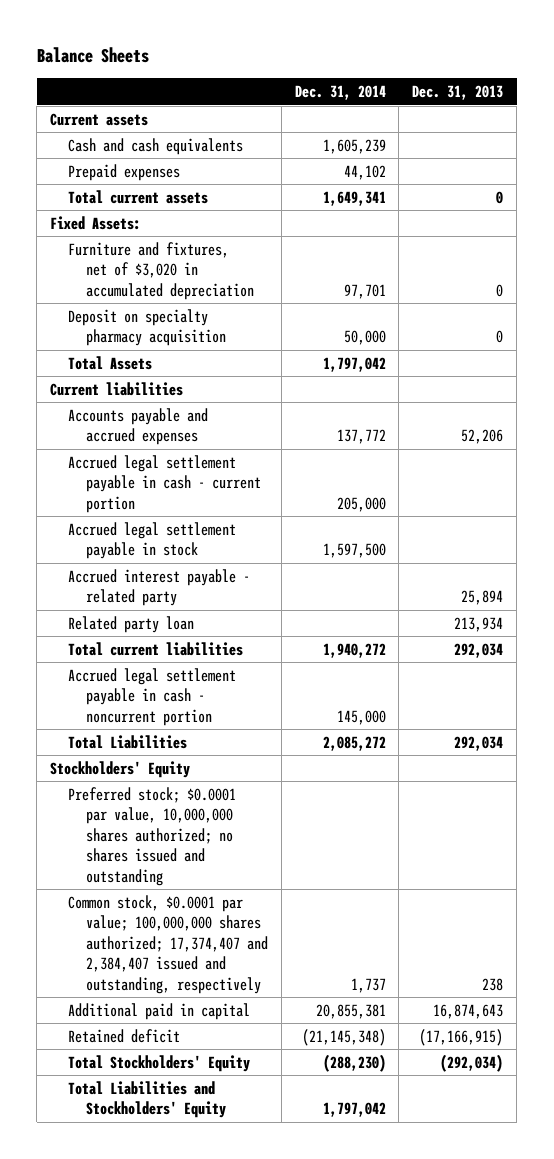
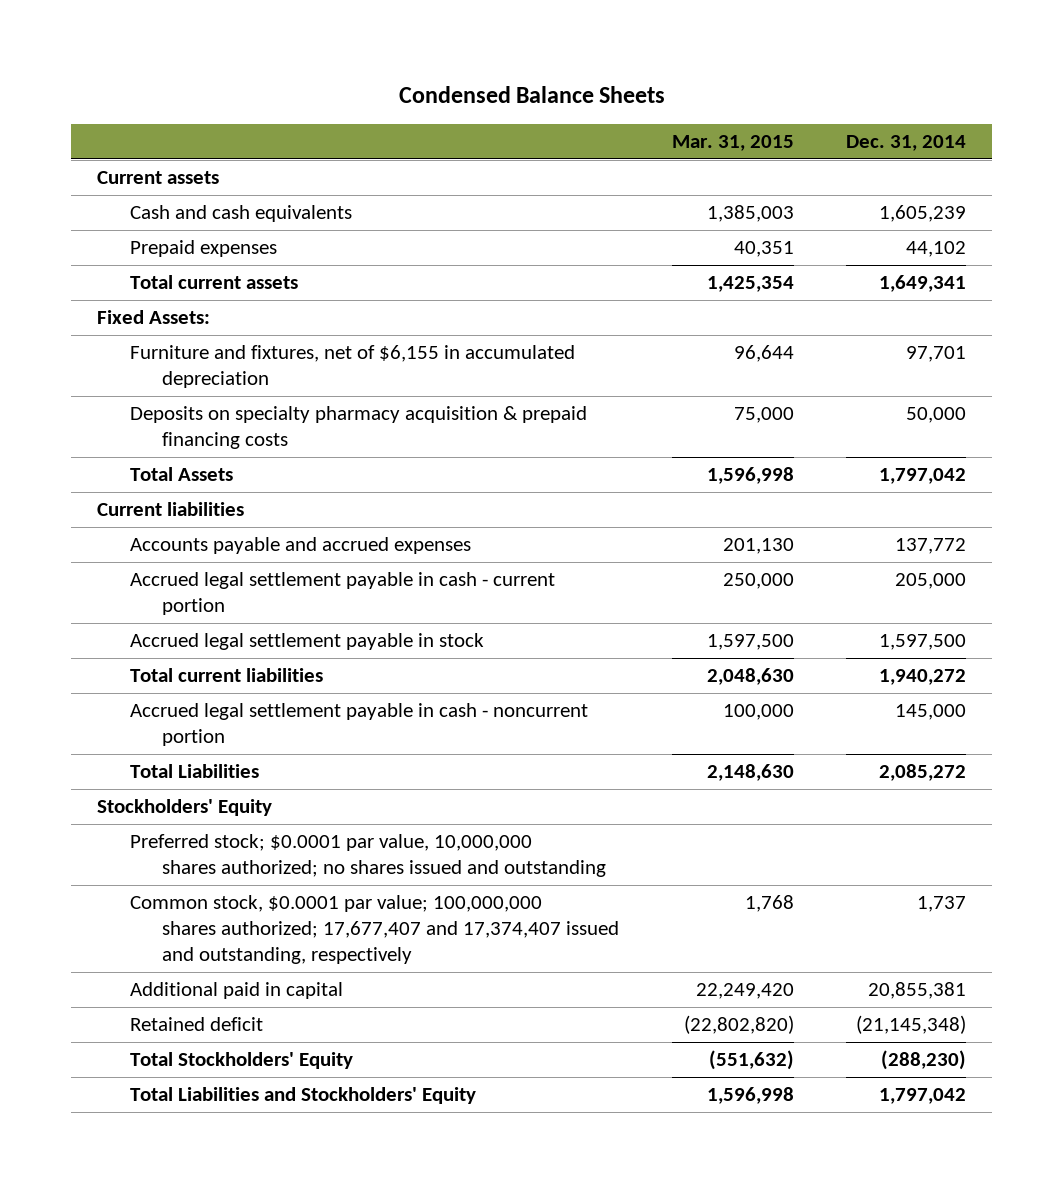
[36,47,149,64] Balance Sheets -> [398,86,665,104] Condensed Balance Sheets
[412,85,504,101] Dec. 31, 2013 -> none
none -> [671,135,794,152] Mar. 31, 2015
[67,241,254,300] Furniture and fixtures, net of $3,020 in accumulated depreciation -> [129,345,575,389] Furniture and fixtures, net of $6,155 in accumulated depreciation
[67,308,226,347] Deposit on specialty pharmacy acquisition -> [129,406,587,450] Deposits on specialty pharmacy acquisition & prepaid financing costs
[67,568,250,607] Accrued interest payable - related party -> none
[67,615,194,633] Related party loan -> none
[67,894,268,994] Common stock, $0.0001 par value; 100,000,000 shares authorized; 17,374,407 and 2,384,407 issued and outstanding, respectively -> [129,895,619,965] Common stock, $0.0001 par value; 100,000,000 shares authorized; 17,677,407 and 17,374,407 issued and outstanding, respectively

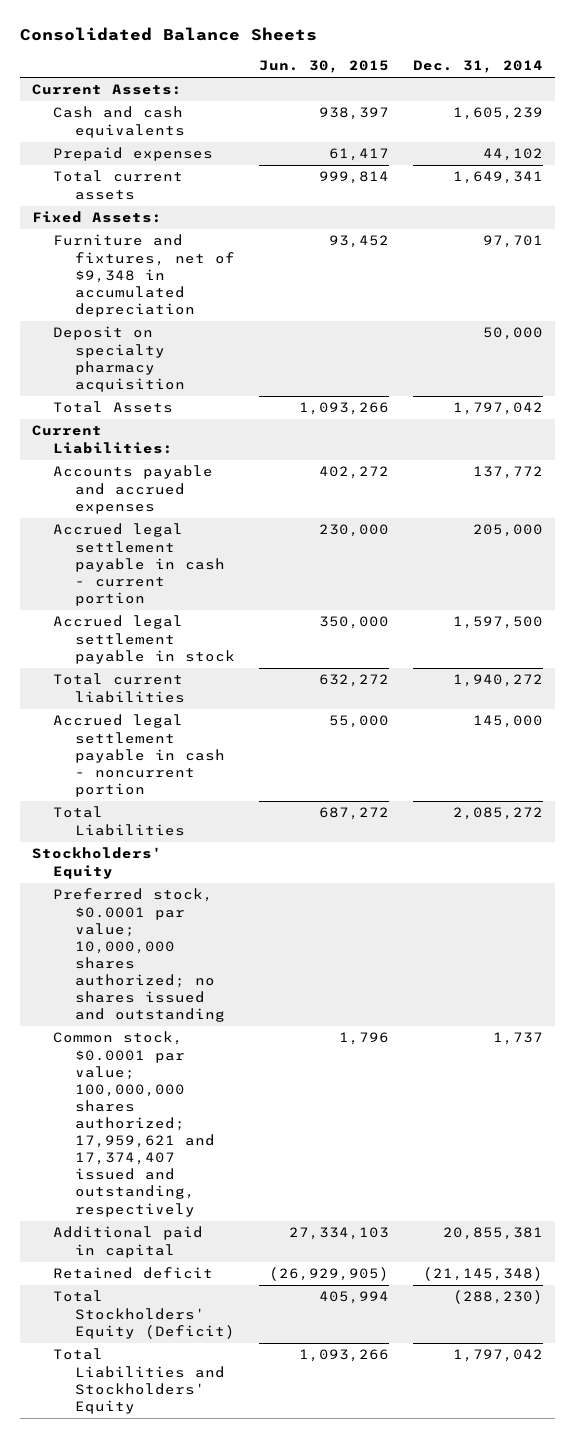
[398,86,665,104] Condensed Balance Sheets -> [19,27,317,42] Consolidated Balance Sheets
[671,135,794,152] Mar. 31, 2015 -> none
none -> [258,60,389,74] Jun. 30, 2015
[97,171,220,185] Current assets -> [31,84,182,96] Current Assets:
[129,345,575,389] Furniture and fixtures, net of $6,155 in accumulated depreciation -> [53,234,235,317] Furniture and fixtures, net of $9,348 in accumulated depreciation
[129,406,587,450] Deposits on specialty pharmacy acquisition & prepaid financing costs -> [53,326,185,392] Deposit on specialty pharmacy acquisition
[97,502,245,517] Current liabilities -> [31,425,174,454] Current Liabilities:
[129,834,606,878] Preferred stock; $0.0001 par value, 10,000,000 shares authorized; no shares issued and outstanding -> [53,888,225,1023] Preferred stock, $0.0001 par value; 10,000,000 shares authorized; no shares issued and outstanding
[129,895,619,965] Common stock, $0.0001 par value; 100,000,000 shares authorized; 17,677,407 and 17,374,407 issued and outstanding, respectively -> [53,1031,215,1217] Common stock, $0.0001 par value; 100,000,000 shares authorized; 17,959,621 and 17,374,407 issued and outstanding, respectively
[129,1052,353,1070] Total Stockholders' Equity -> [53,1290,235,1339] Total Stockholders' Equity (Deficit)

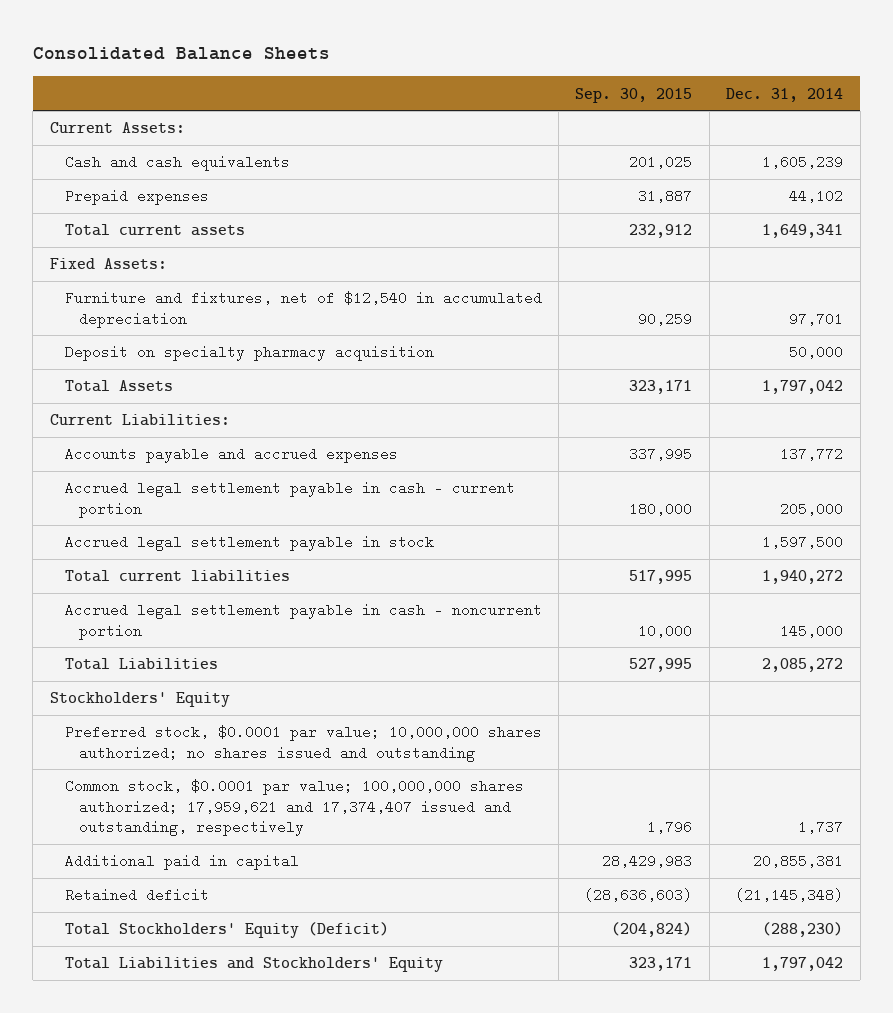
[258,60,389,74] Jun. 30, 2015 -> none
none -> [575,87,693,103] Sep. 30, 2015
[53,234,235,317] Furniture and fixtures, net of $9,348 in accumulated depreciation -> [64,291,542,328] Furniture and fixtures, net of $12,540 in accumulated depreciation

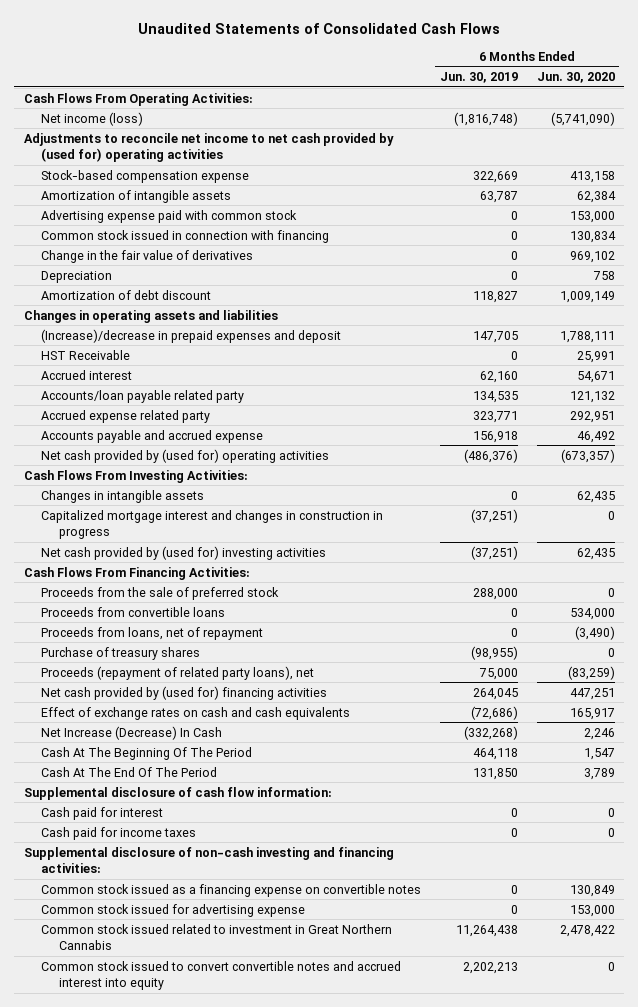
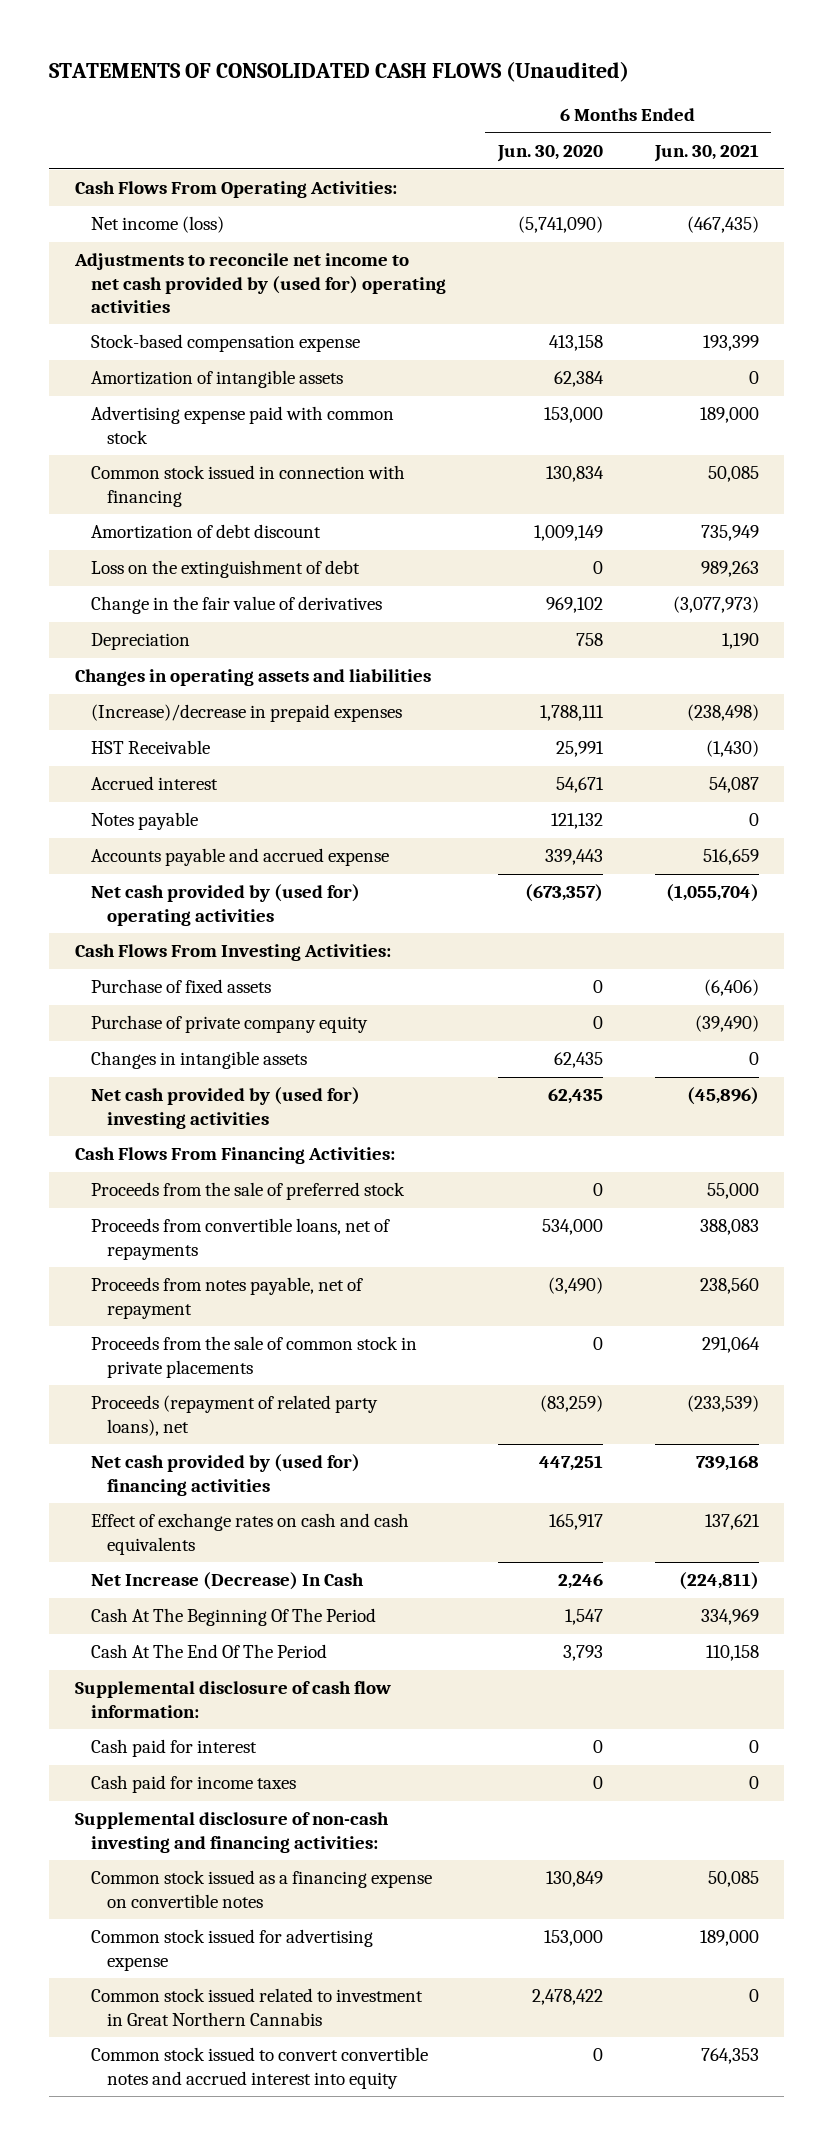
[138,22,501,34] Unaudited Statements of Consolidated Cash Flows -> [48,60,629,82] STATEMENTS OF CONSOLIDATED CASH FLOWS (Unaudited)
[439,72,518,84] Jun. 30, 2019 -> none
none -> [653,144,759,163] Jun. 30, 2021
[41,289,212,300] Amortization of debt discount -> [91,524,322,540] Amortization of debt discount
none -> [91,560,361,579] Loss on the extinguishment of debt
[41,328,342,343] (Increase)/decrease in prepaid expenses and deposit -> [91,704,403,723] (Increase)/decrease in prepaid expenses
[41,409,211,423] Accrued expense related party -> none
[41,389,245,403] Accounts/loan payable related party -> [91,812,199,831] Notes payable
[576,430,615,443] 46,492 -> [544,849,603,866] 339,443
none -> [91,979,272,994] Purchase of fixed assets
none -> [91,1015,369,1034] Purchase of private company equity
[41,509,384,539] Capitalized mortgage interest and changes in construction in progress -> none
[41,646,201,660] Purchase of treasury shares -> none
[41,606,226,617] Proceeds from convertible loans -> [91,1218,391,1260] Proceeds from convertible loans, net of repayments
[41,626,264,640] Proceeds from loans, net of repayment -> [91,1277,364,1319] Proceeds from notes payable, net of repayment
none -> [91,1336,418,1378] Proceeds from the sale of common stock in private placements
[583,767,615,780] 3,789 -> [562,1645,603,1662] 3,793

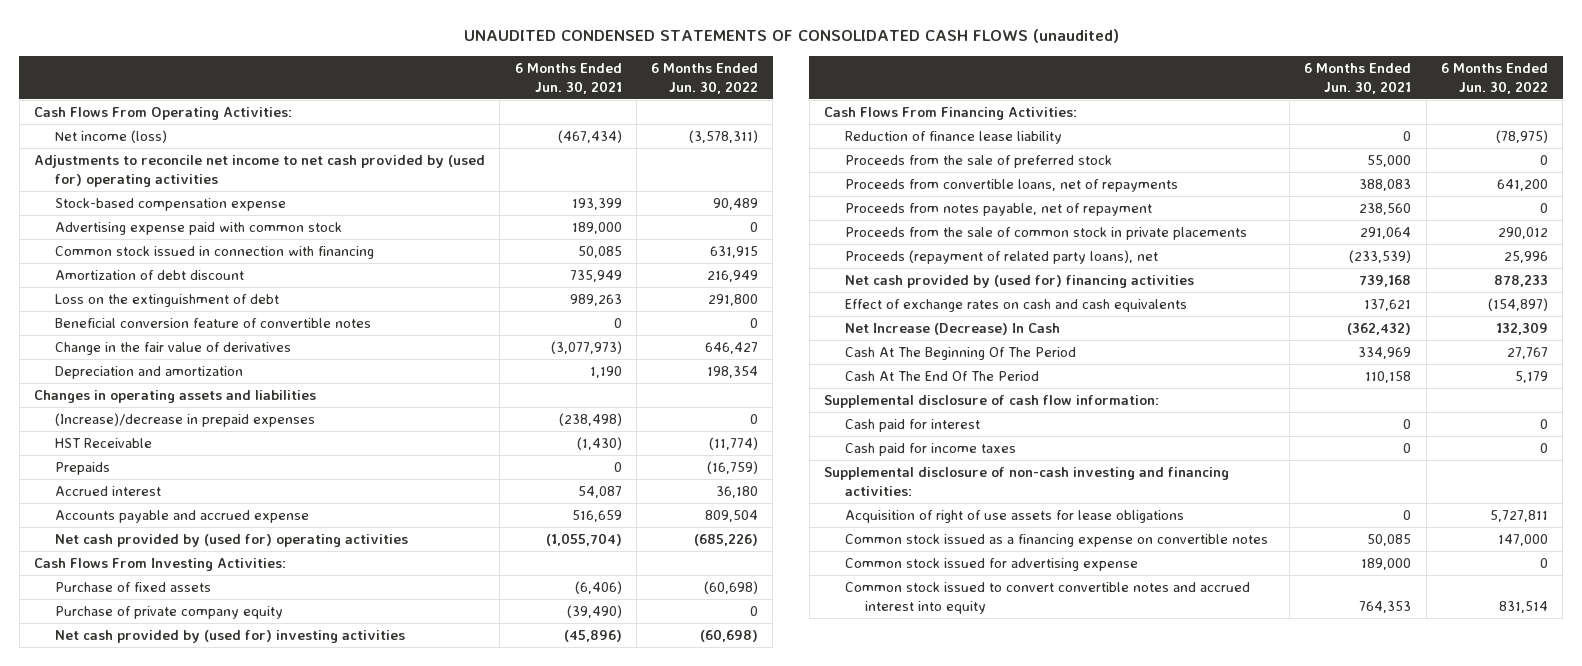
[48,60,629,82] STATEMENTS OF CONSOLIDATED CASH FLOWS (Unaudited) -> [464,29,1120,44] UNAUDITED CONDENSED STATEMENTS OF CONSOLIDATED CASH FLOWS (unaudited)
[496,145,603,163] Jun. 30, 2020 -> none
none -> [651,62,759,94] 6 Months Ended Jun. 30, 2022
[686,216,759,234] (467,435) -> [557,129,622,143] (467,434)
[91,370,344,389] Amortization of intangible assets -> none
none -> [54,317,371,328] Beneficial conversion feature of convertible notes
[91,633,191,651] Depreciation -> [54,365,243,379] Depreciation and amortization
none -> [54,461,110,475] Prepaids
[91,812,199,831] Notes payable -> none
[91,1051,308,1070] Changes in intangible assets -> none
none -> [844,130,1062,144] Reduction of finance lease liability
[678,1572,759,1591] (224,811) -> [1347,322,1412,335] (362,432)
none -> [844,509,1184,523] Acquisition of right of use assets for lease obligations
[91,1988,424,2026] Common stock issued related to investment in Great Northern Cannabis -> none

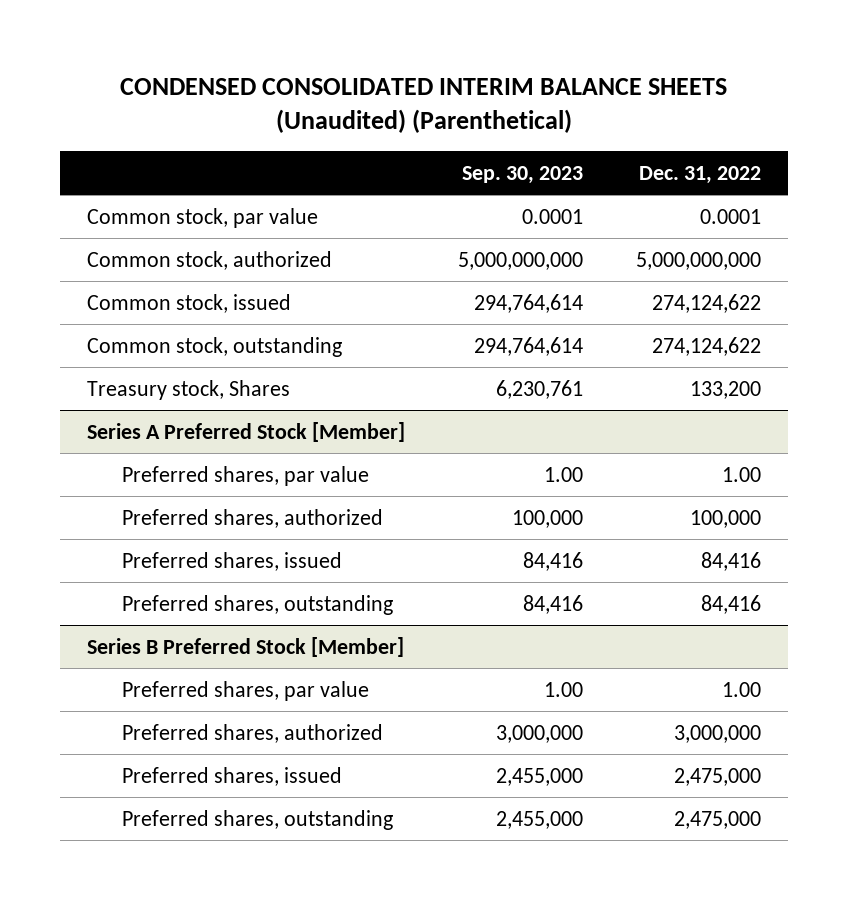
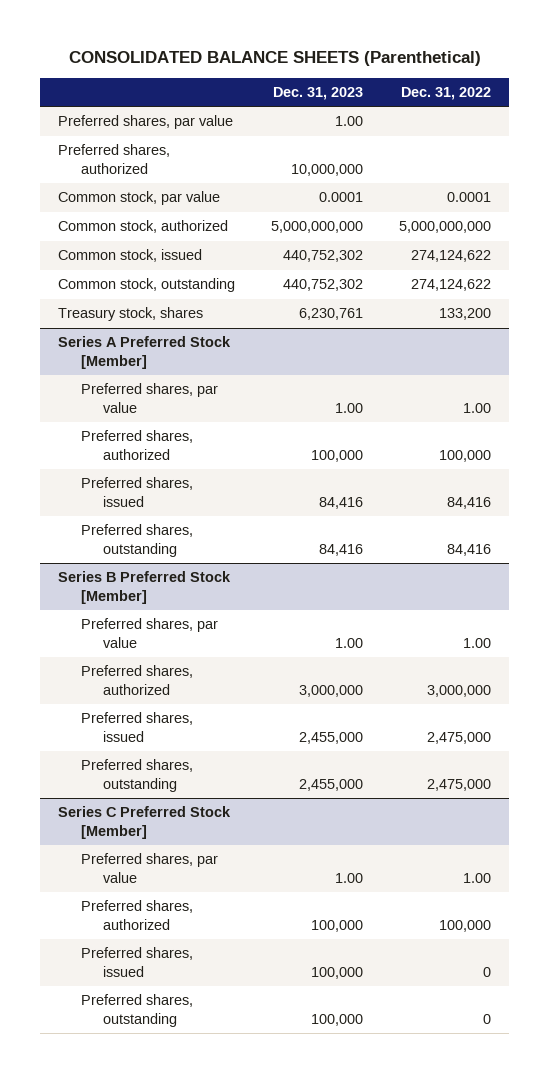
[120,77,728,133] CONDENSED CONSOLIDATED INTERIM BALANCE SHEETS (Unaudited) (Parenthetical) -> [68,50,481,66] CONSOLIDATED BALANCE SHEETS (Parenthetical)
[462,165,584,184] Sep. 30, 2023 -> none
none -> [273,86,364,100] Dec. 31, 2023
none -> [58,115,234,130] Preferred shares, par value
none -> [58,144,171,175] Preferred shares, authorized
[86,379,290,400] Treasury stock, Shares -> [58,307,204,322] Treasury stock, shares
none -> [58,806,232,840] Series C Preferred Stock [Member]
none -> [80,853,218,884] Preferred shares, par value
none -> [80,900,193,931] Preferred shares, authorized
none -> [80,947,193,978] Preferred shares, issued
none -> [80,994,193,1028] Preferred shares, outstanding

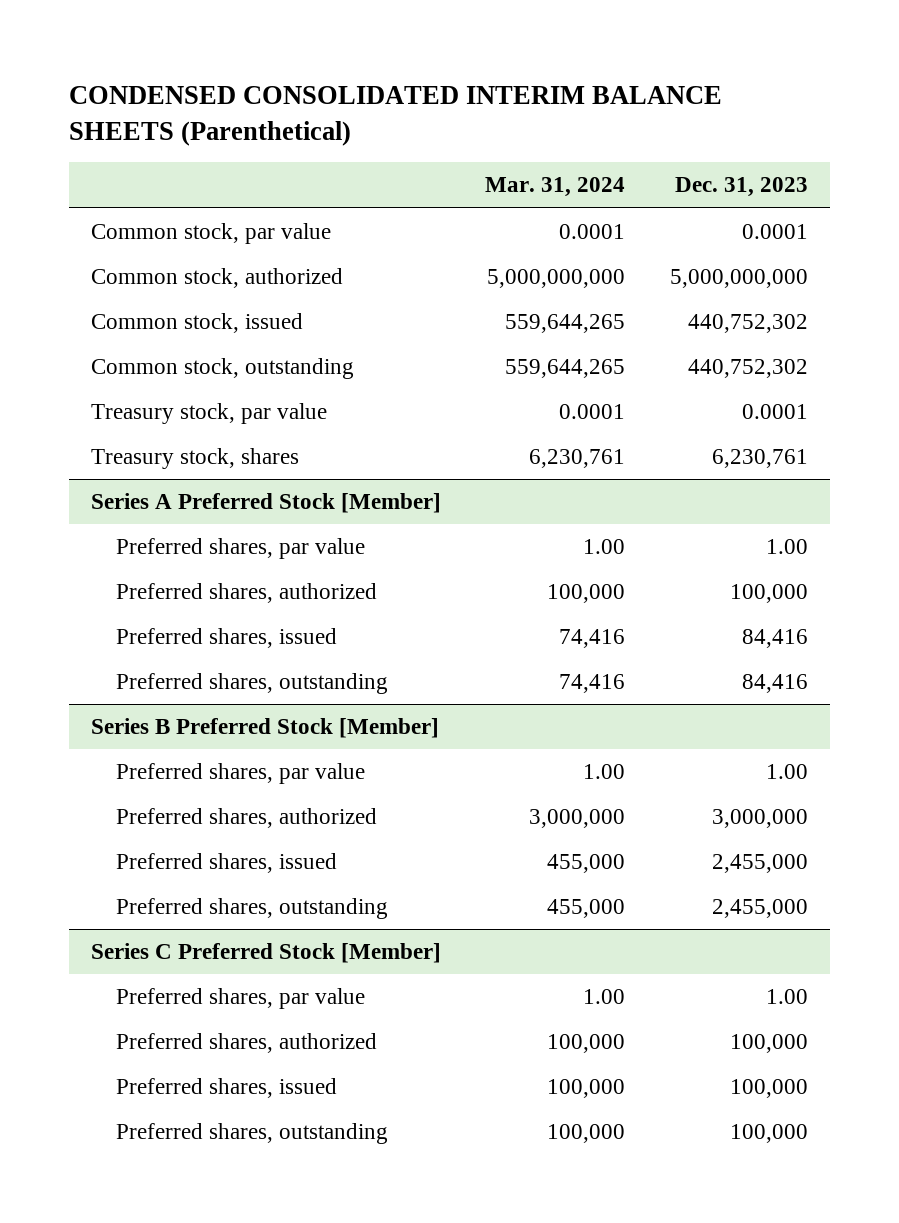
[68,50,481,66] CONSOLIDATED BALANCE SHEETS (Parenthetical) -> [68,86,722,146] CONDENSED CONSOLIDATED INTERIM BALANCE SHEETS (Parenthetical)
[401,86,492,100] Dec. 31, 2022 -> none
none -> [485,177,626,198] Mar. 31, 2024
[58,115,234,130] Preferred shares, par value -> none
[58,144,171,175] Preferred shares, authorized -> none
none -> [90,402,327,424] Treasury stock, par value

